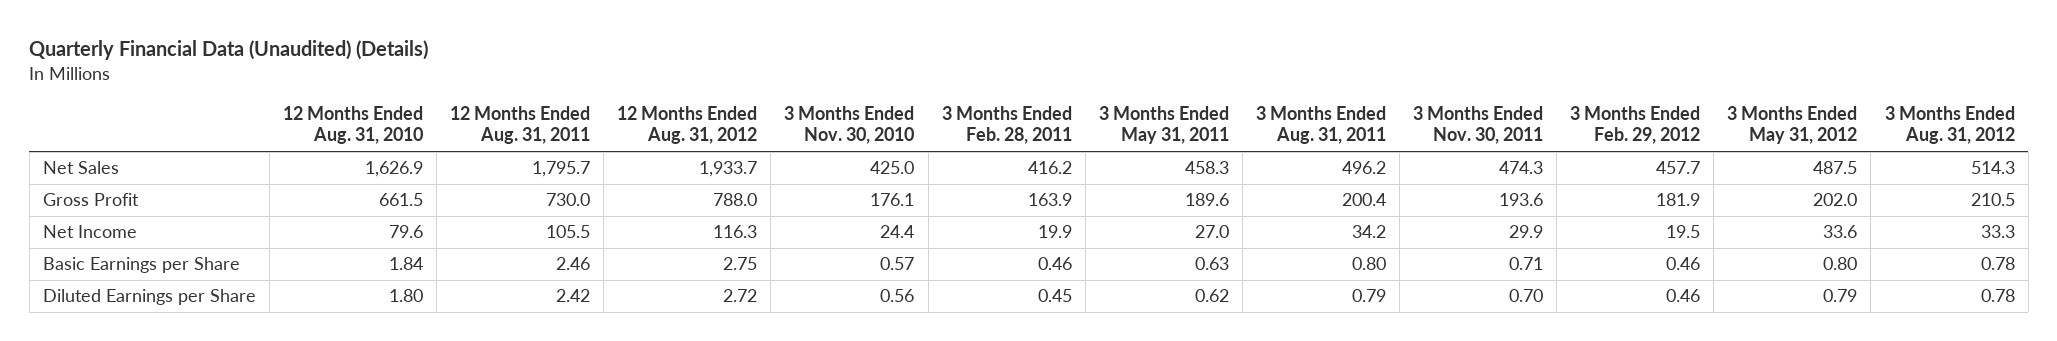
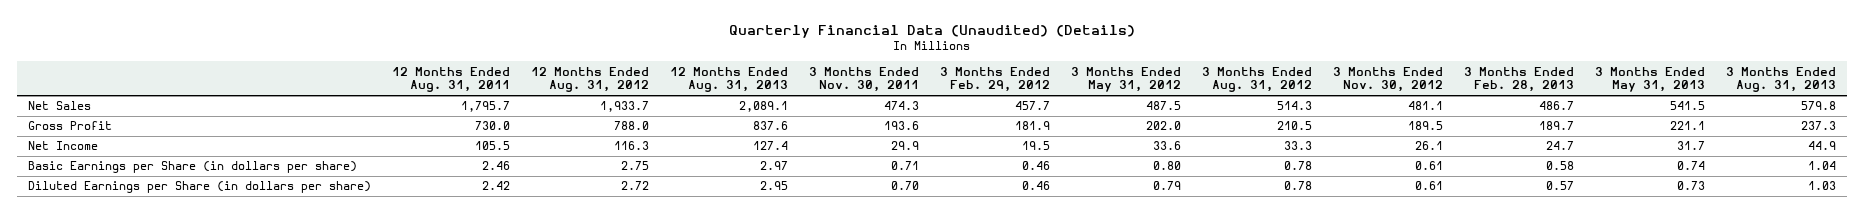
[282,105,423,145] 12 Months Ended Aug. 31, 2010 -> none
[784,105,915,145] 3 Months Ended Nov. 30, 2010 -> none
[941,105,1072,145] 3 Months Ended Feb. 28, 2011 -> none
[1098,105,1229,145] 3 Months Ended May 31, 2011 -> none
[1255,105,1386,145] 3 Months Ended Aug. 31, 2011 -> none
none -> [669,66,788,93] 12 Months Ended Aug. 31, 2013
none -> [1332,66,1443,93] 3 Months Ended Nov. 30, 2012
none -> [1464,66,1575,93] 3 Months Ended Feb. 28, 2013
none -> [1595,66,1706,93] 3 Months Ended May 31, 2013
none -> [1726,66,1837,93] 3 Months Ended Aug. 31, 2013
[42,257,240,274] Basic Earnings per Share -> [27,161,357,174] Basic Earnings per Share (in dollars per share)
[42,289,256,306] Diluted Earnings per Share -> [27,181,371,194] Diluted Earnings per Share (in dollars per share)

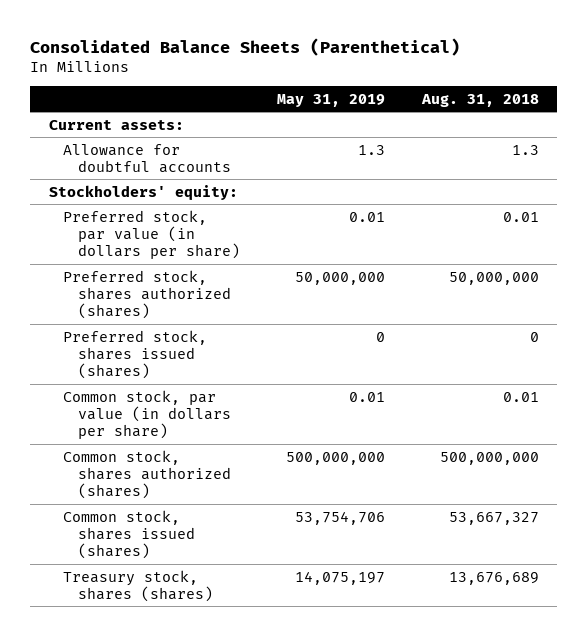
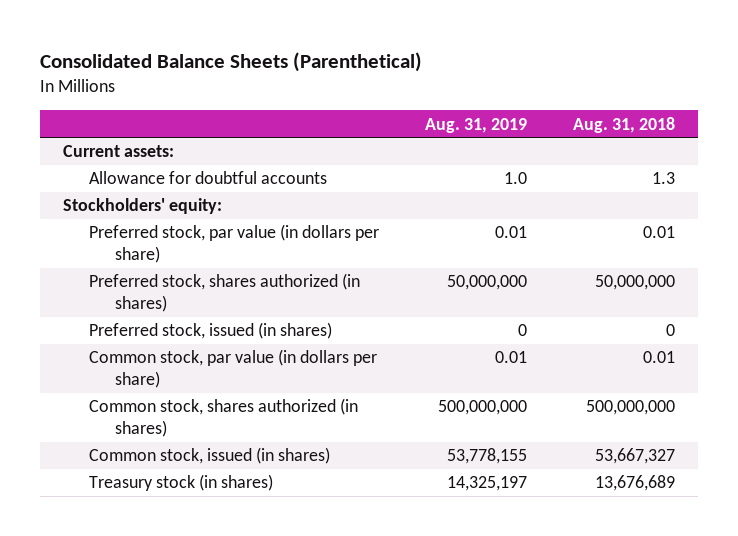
[277,93,386,107] May 31, 2019 -> none
none -> [425,117,528,133] Aug. 31, 2019
[63,269,232,320] Preferred stock, shares authorized (shares) -> [89,273,361,313] Preferred stock, shares authorized (in shares)
[63,329,208,380] Preferred stock, shares issued (shares) -> [89,322,333,340] Preferred stock, issued (in shares)
[63,449,232,500] Common stock, shares authorized (shares) -> [89,398,359,438] Common stock, shares authorized (in shares)
[63,509,196,560] Common stock, shares issued (shares) -> [89,447,331,465] Common stock, issued (in shares)
[63,569,214,602] Treasury stock, shares (shares) -> [89,474,274,492] Treasury stock (in shares)

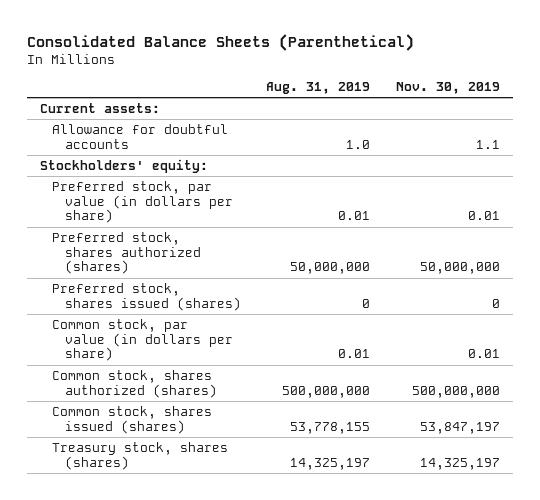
[572,116,675,133] Aug. 31, 2018 -> none
none -> [395,82,500,95] Nov. 30, 2019
[89,273,361,313] Preferred stock, shares authorized (in shares) -> [52,232,201,275] Preferred stock, shares authorized (shares)
[89,322,333,340] Preferred stock, issued (in shares) -> [52,283,241,311] Preferred stock, shares issued (shares)
[89,398,359,438] Common stock, shares authorized (in shares) -> [52,370,217,398] Common stock, shares authorized (shares)
[89,447,331,465] Common stock, issued (in shares) -> [52,406,213,434] Common stock, shares issued (shares)
[89,474,274,492] Treasury stock (in shares) -> [52,442,229,470] Treasury stock, shares (shares)

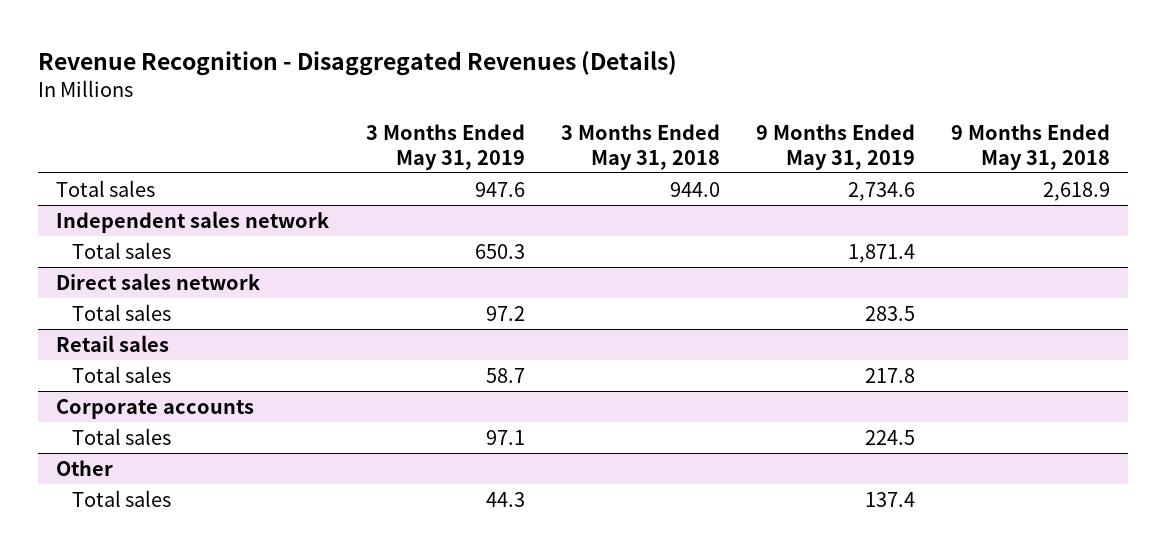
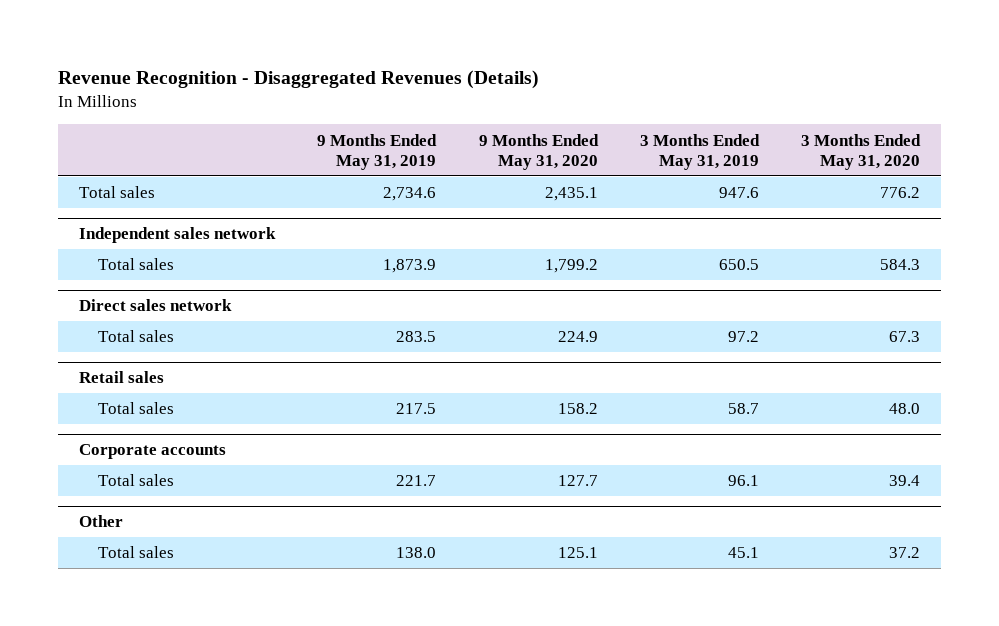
[560,123,720,170] 3 Months Ended May 31, 2018 -> none
[950,123,1110,170] 9 Months Ended May 31, 2018 -> none
none -> [478,133,599,170] 9 Months Ended May 31, 2020
none -> [801,133,922,170] 3 Months Ended May 31, 2020
[474,243,525,259] 650.3 -> [718,259,759,271] 650.5
[847,243,915,263] 1,871.4 -> [383,259,437,274] 1,873.9
[864,367,915,383] 217.8 -> [396,403,437,415] 217.5
[485,429,525,445] 97.1 -> [727,475,759,487] 96.1
[864,429,915,445] 224.5 -> [396,475,437,487] 221.7
[485,491,525,507] 44.3 -> [727,547,759,559] 45.1
[864,491,915,507] 137.4 -> [396,547,437,559] 138.0

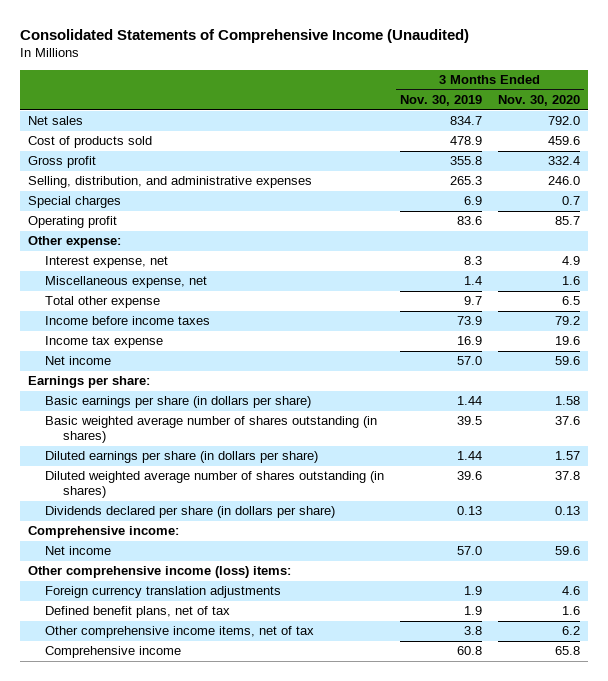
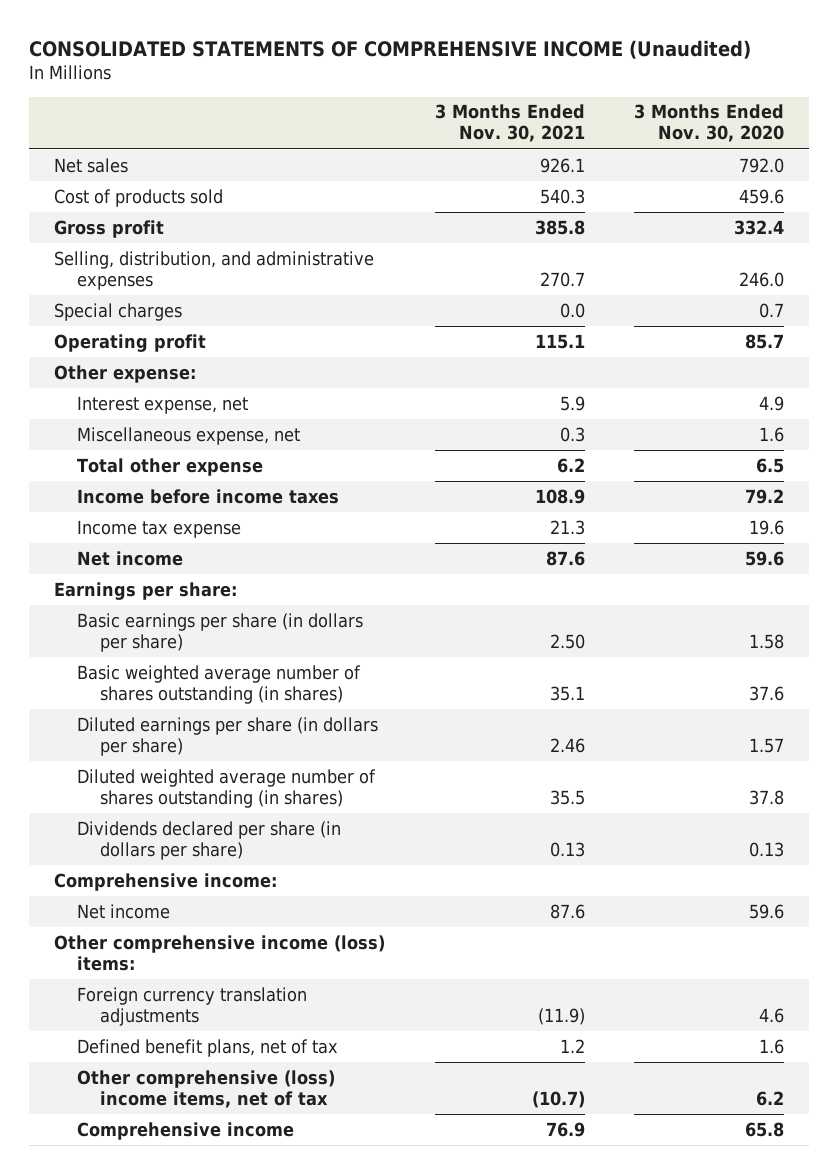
[19,28,469,43] Consolidated Statements of Comprehensive Income (Unaudited) -> [29,39,752,59] CONSOLIDATED STATEMENTS OF COMPREHENSIVE INCOME (Unaudited)
[400,95,483,107] Nov. 30, 2019 -> none
none -> [434,104,585,143] 3 Months Ended Nov. 30, 2021
[45,626,315,639] Other comprehensive income items, net of tax -> [76,1069,335,1108] Other comprehensive (loss) income items, net of tax

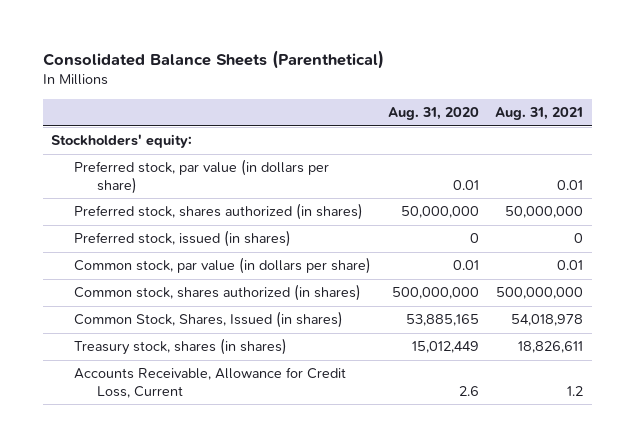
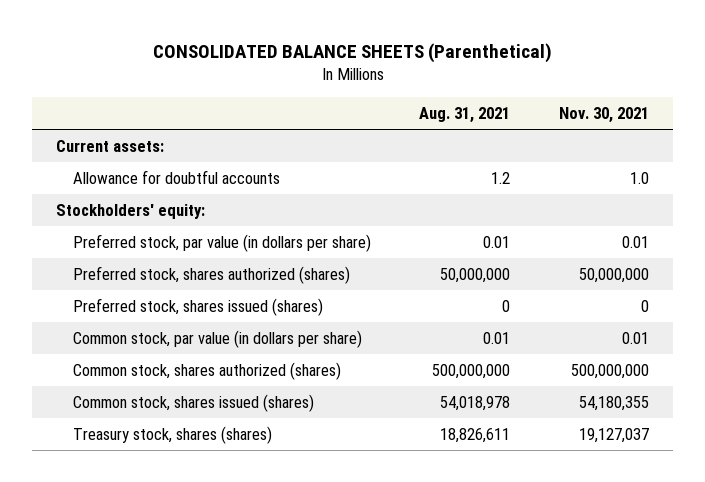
[42,49,384,69] Consolidated Balance Sheets (Parenthetical) -> [152,42,552,63] CONSOLIDATED BALANCE SHEETS (Parenthetical)
[387,106,479,120] Aug. 31, 2020 -> none
none -> [559,106,650,123] Nov. 30, 2021
none -> [56,140,165,153] Current assets:
none -> [72,170,280,185] Allowance for doubtful accounts
[73,203,363,221] Preferred stock, shares authorized (in shares) -> [72,266,350,285] Preferred stock, shares authorized (shares)
[73,230,291,248] Preferred stock, issued (in shares) -> [72,298,323,317] Preferred stock, shares issued (shares)
[73,367,346,398] Accounts Receivable, Allowance for Credit Loss, Current -> none
[73,284,361,302] Common stock, shares authorized (in shares) -> [72,362,341,381] Common stock, shares authorized (shares)
[73,311,343,329] Common Stock, Shares, Issued (in shares) -> [72,394,314,413] Common stock, shares issued (shares)
[73,338,287,356] Treasury stock, shares (in shares) -> [72,426,272,445] Treasury stock, shares (shares)

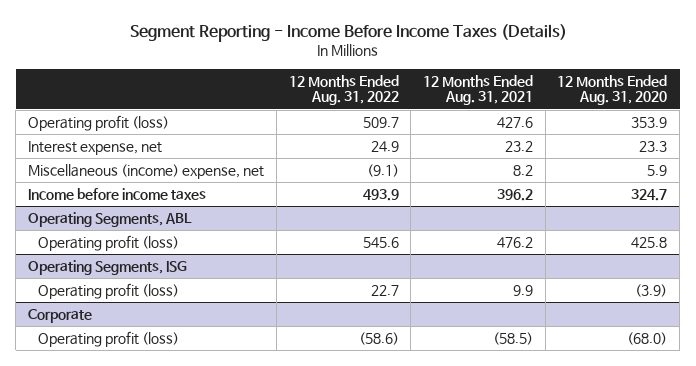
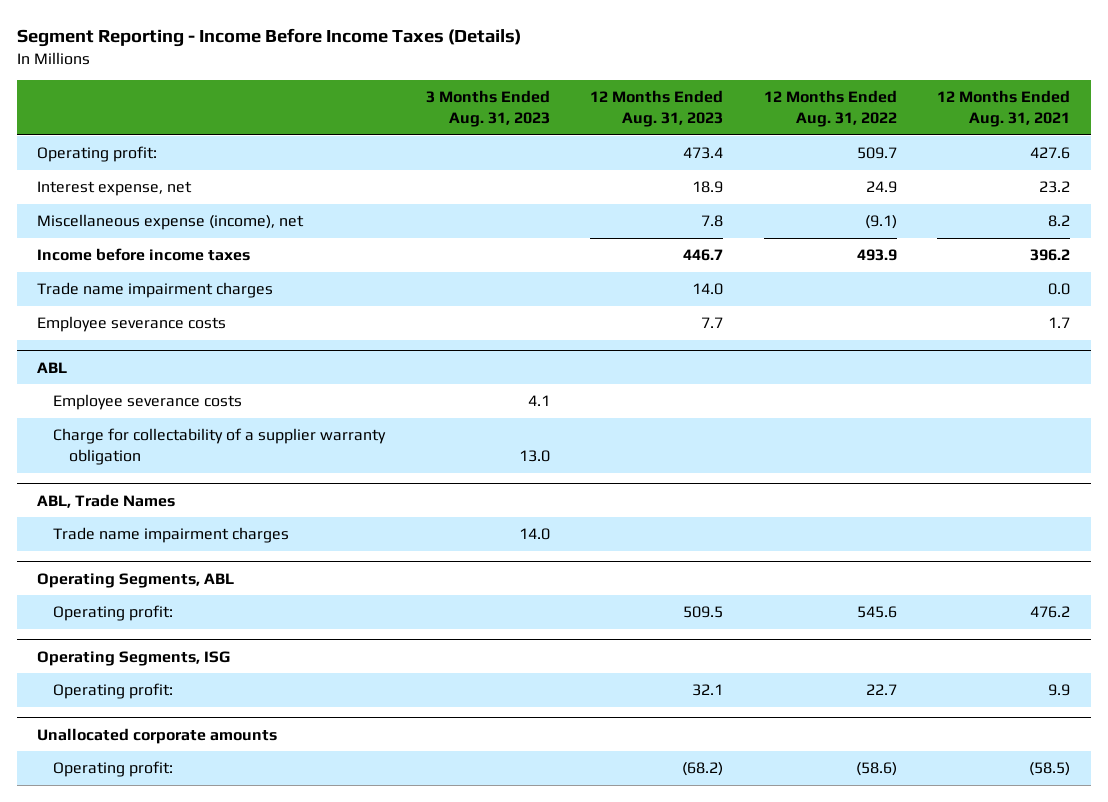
[557,74,668,106] 12 Months Ended Aug. 31, 2020 -> none
none -> [425,90,550,128] 3 Months Ended Aug. 31, 2023
none -> [590,90,724,128] 12 Months Ended Aug. 31, 2023
[28,115,170,132] Operating profit (loss) -> [37,146,158,163] Operating profit:
[28,164,265,180] Miscellaneous (income) expense, net -> [37,214,305,231] Miscellaneous expense (income), net
none -> [37,282,274,299] Trade name impairment charges
none -> [37,316,227,333] Employee severance costs
none -> [37,361,68,373] ABL
none -> [52,394,242,411] Employee severance costs
none -> [52,428,386,465] Charge for collectability of a supplier warranty obligation
none -> [37,493,176,508] ABL, Trade Names
none -> [52,527,289,544] Trade name impairment charges
[37,235,179,252] Operating profit (loss) -> [52,605,173,622] Operating profit:
[37,283,179,300] Operating profit (loss) -> [52,683,173,700] Operating profit:
[28,309,93,324] Corporate -> [37,727,278,744] Unallocated corporate amounts
[37,331,179,348] Operating profit (loss) -> [52,761,173,778] Operating profit:

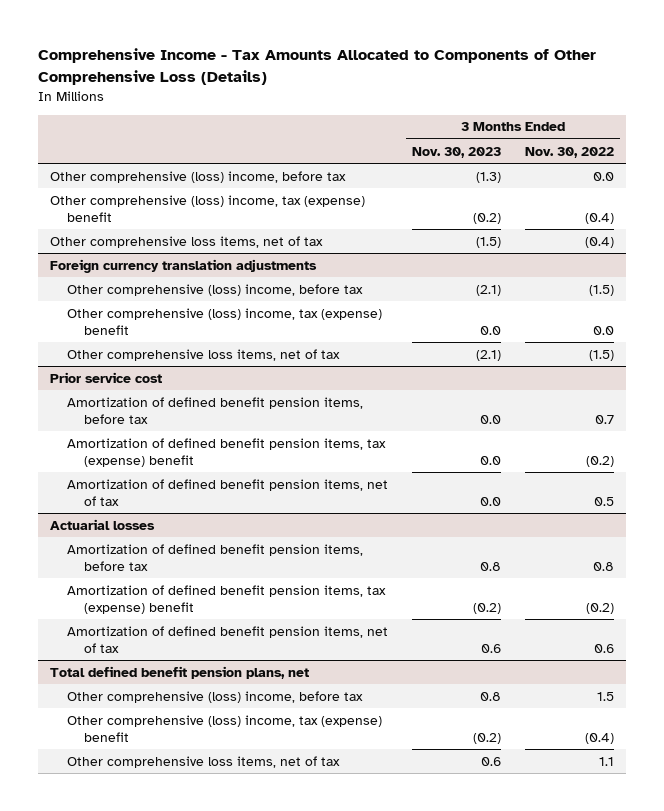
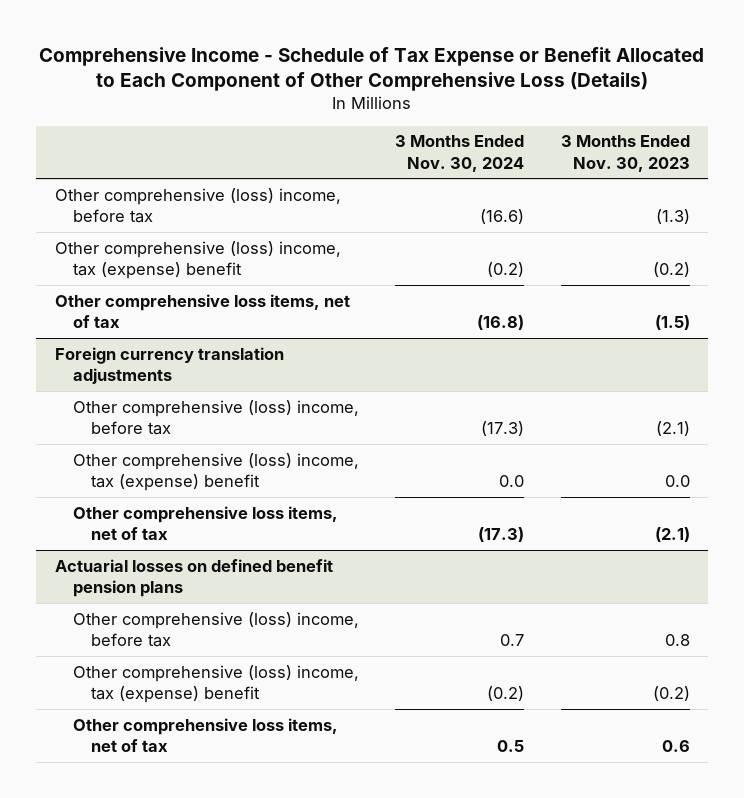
[38,47,597,85] Comprehensive Income - Tax Amounts Allocated to Components of Other Comprehensive Loss (Details) -> [39,46,705,92] Comprehensive Income - Schedule of Tax Expense or Benefit Allocated to Each Component of Other Comprehensive Loss (Details)
[524,146,614,158] Nov. 30, 2022 -> none
none -> [395,135,525,172] 3 Months Ended Nov. 30, 2024
[50,371,163,383] Prior service cost -> none
[67,396,364,424] Amortization of defined benefit pension items, before tax -> none
[67,437,387,467] Amortization of defined benefit pension items, tax (expense) benefit -> none
[67,478,389,506] Amortization of defined benefit pension items, net of tax -> none
[50,518,156,530] Actuarial losses -> none
[67,543,364,571] Amortization of defined benefit pension items, before tax -> none
[67,584,387,614] Amortization of defined benefit pension items, tax (expense) benefit -> none
[67,625,389,653] Amortization of defined benefit pension items, net of tax -> none
[50,665,310,679] Total defined benefit pension plans, net -> [54,558,333,597] Actuarial losses on defined benefit pension plans

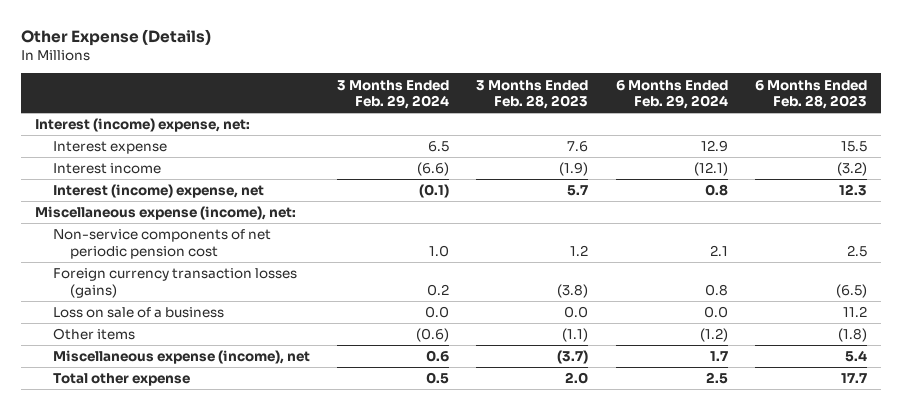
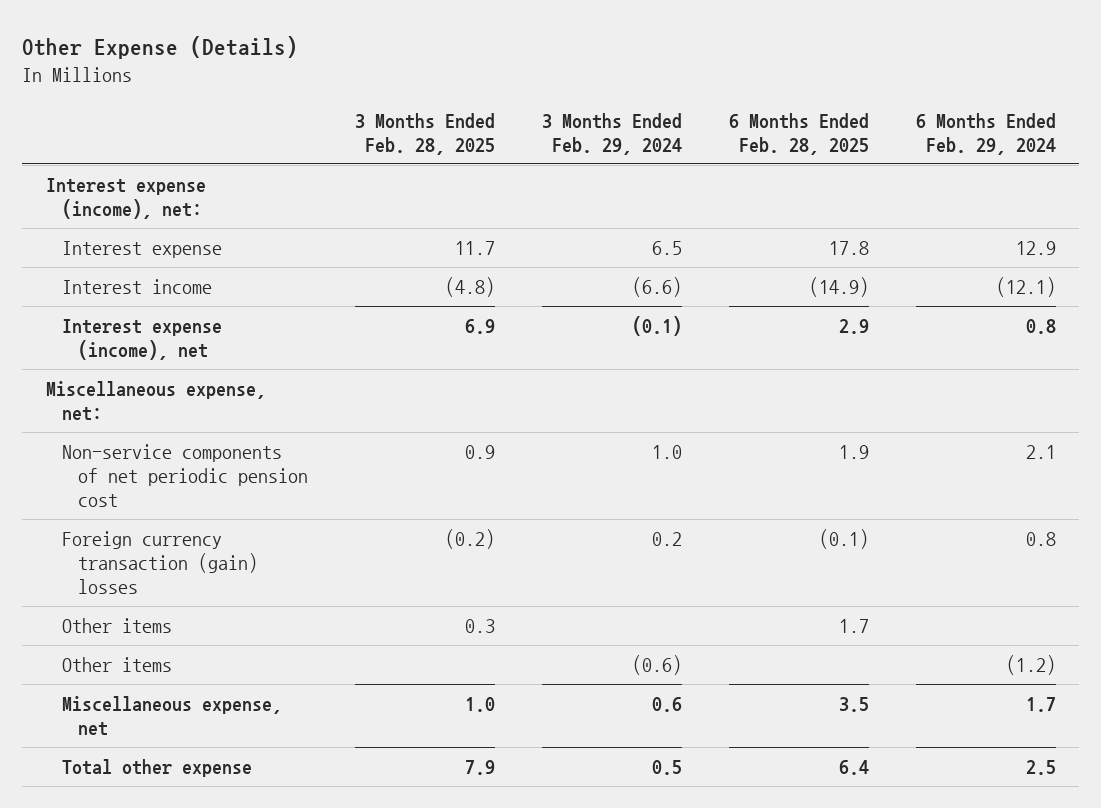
[476,79,589,110] 3 Months Ended Feb. 28, 2023 -> none
[755,79,868,110] 6 Months Ended Feb. 28, 2023 -> none
none -> [355,112,496,156] 3 Months Ended Feb. 28, 2025
none -> [728,112,869,156] 6 Months Ended Feb. 28, 2025
[34,118,250,133] Interest (income) expense, net: -> [45,177,206,220] Interest expense (income), net:
[52,184,264,199] Interest (income) expense, net -> [61,318,222,361] Interest expense (income), net
[34,206,296,221] Miscellaneous expense (income), net: -> [45,380,266,422] Miscellaneous expense, net:
[52,307,224,319] Loss on sale of a business -> none
[52,268,297,298] Foreign currency transaction losses (gains) -> [61,530,259,595] Foreign currency transaction (gain) losses
none -> [61,617,172,633] Other items
[52,350,310,365] Miscellaneous expense (income), net -> [61,695,282,737] Miscellaneous expense, net

